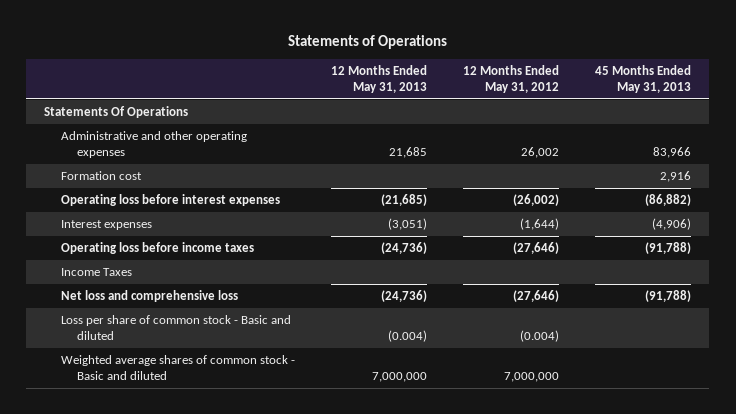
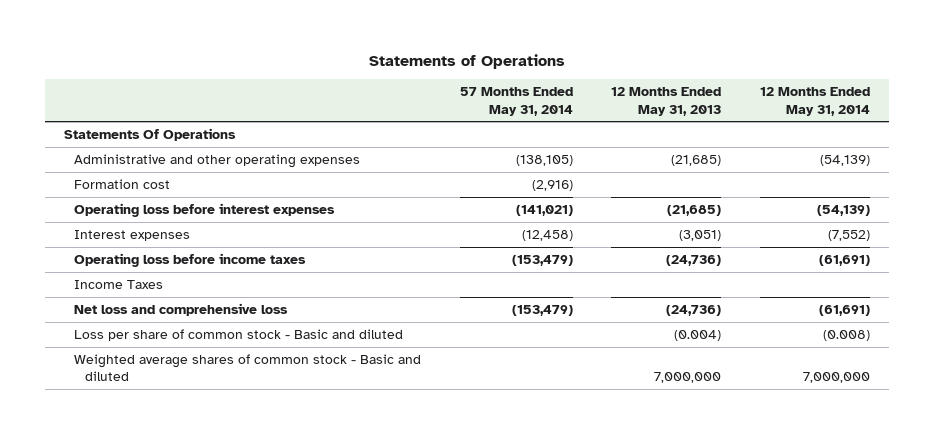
[463,65,560,93] 12 Months Ended May 31, 2012 -> none
[595,65,692,93] 45 Months Ended May 31, 2013 -> none
none -> [459,87,573,116] 57 Months Ended May 31, 2014
none -> [759,87,870,116] 12 Months Ended May 31, 2014
[388,146,427,158] 21,685 -> [671,154,722,166] (21,685)

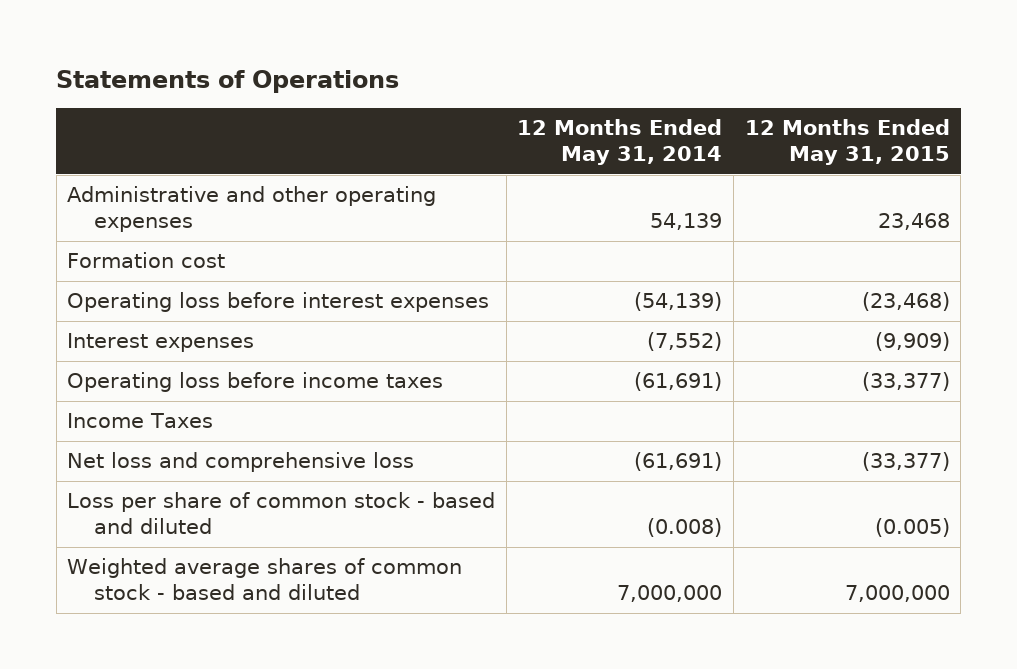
[459,87,573,116] 57 Months Ended May 31, 2014 -> none
[611,87,722,116] 12 Months Ended May 31, 2013 -> none
none -> [744,119,950,165] 12 Months Ended May 31, 2015
[64,127,237,141] Statements Of Operations -> none
[819,154,870,166] (54,139) -> [650,212,723,230] 54,139
[74,328,404,341] Loss per share of common stock - Basic and diluted -> [67,492,496,534] Loss per share of common stock - based and diluted
[74,353,422,382] Weighted average shares of common stock - Basic and diluted -> [67,558,463,600] Weighted average shares of common stock - based and diluted

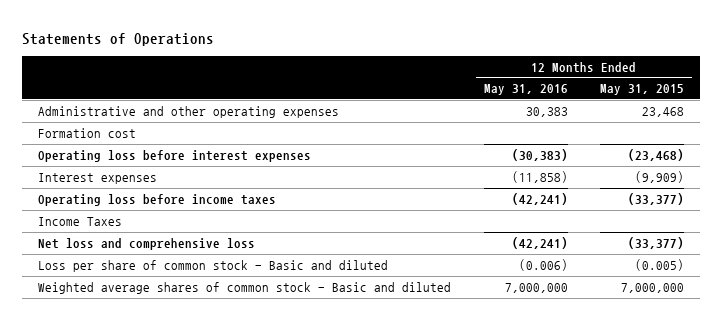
[517,119,723,165] 12 Months Ended May 31, 2014 -> none
none -> [483,84,568,96] May 31, 2016
[67,492,496,534] Loss per share of common stock - based and diluted -> [38,259,389,272] Loss per share of common stock - Basic and diluted
[67,558,463,600] Weighted average shares of common stock - based and diluted -> [38,281,452,294] Weighted average shares of common stock - Basic and diluted

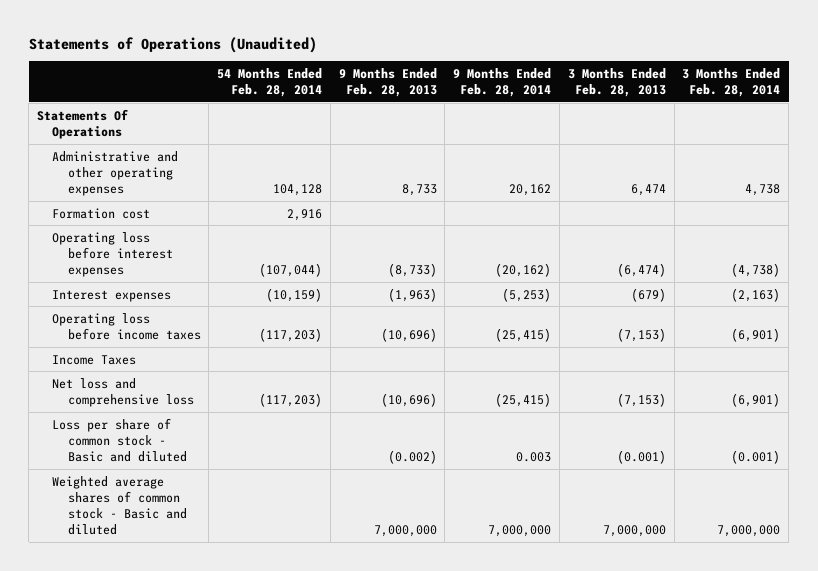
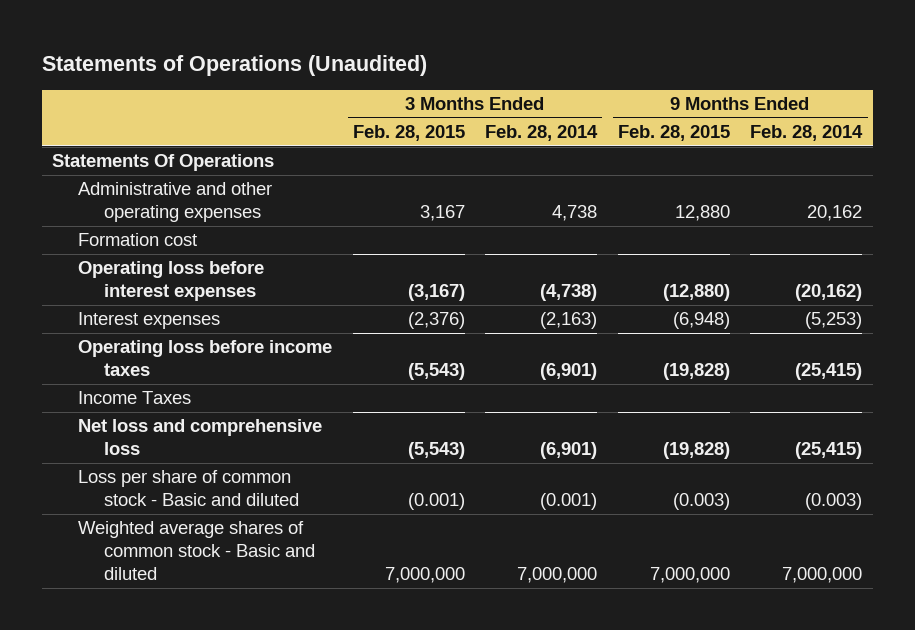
[217,67,323,98] 54 Months Ended Feb. 28, 2014 -> none
[338,67,437,98] 9 Months Ended Feb. 28, 2013 -> none
[567,67,666,98] 3 Months Ended Feb. 28, 2013 -> none
none -> [352,125,465,142] Feb. 28, 2015
none -> [617,125,730,142] Feb. 28, 2015
[516,452,552,463] 0.003 -> [805,493,863,511] (0.003)

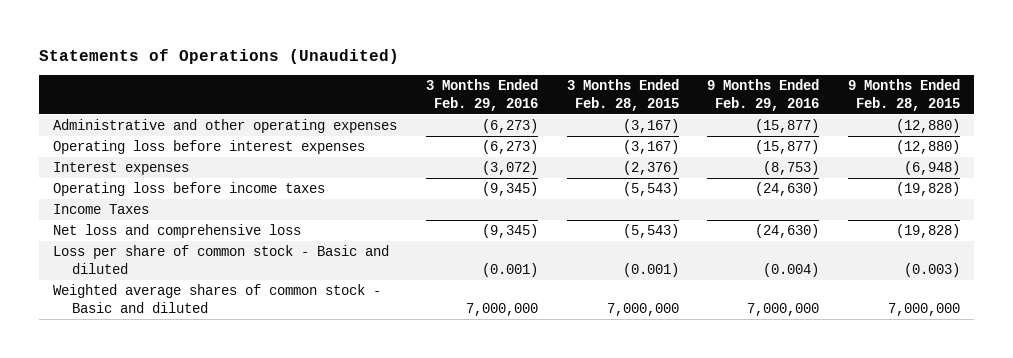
[485,125,599,142] Feb. 28, 2014 -> none
[750,125,864,142] Feb. 28, 2014 -> none
none -> [426,79,539,111] 3 Months Ended Feb. 29, 2016
none -> [707,79,820,111] 9 Months Ended Feb. 29, 2016
[52,154,275,172] Statements Of Operations -> none
[78,233,198,247] Formation cost -> none
[419,205,465,222] 3,167 -> [622,119,679,134] (3,167)
[674,205,730,222] 12,880 -> [895,119,960,134] (12,880)

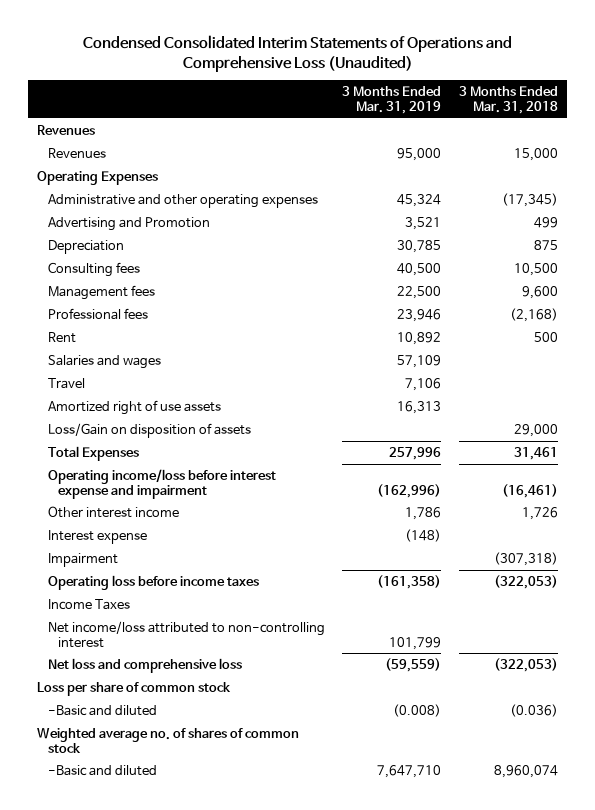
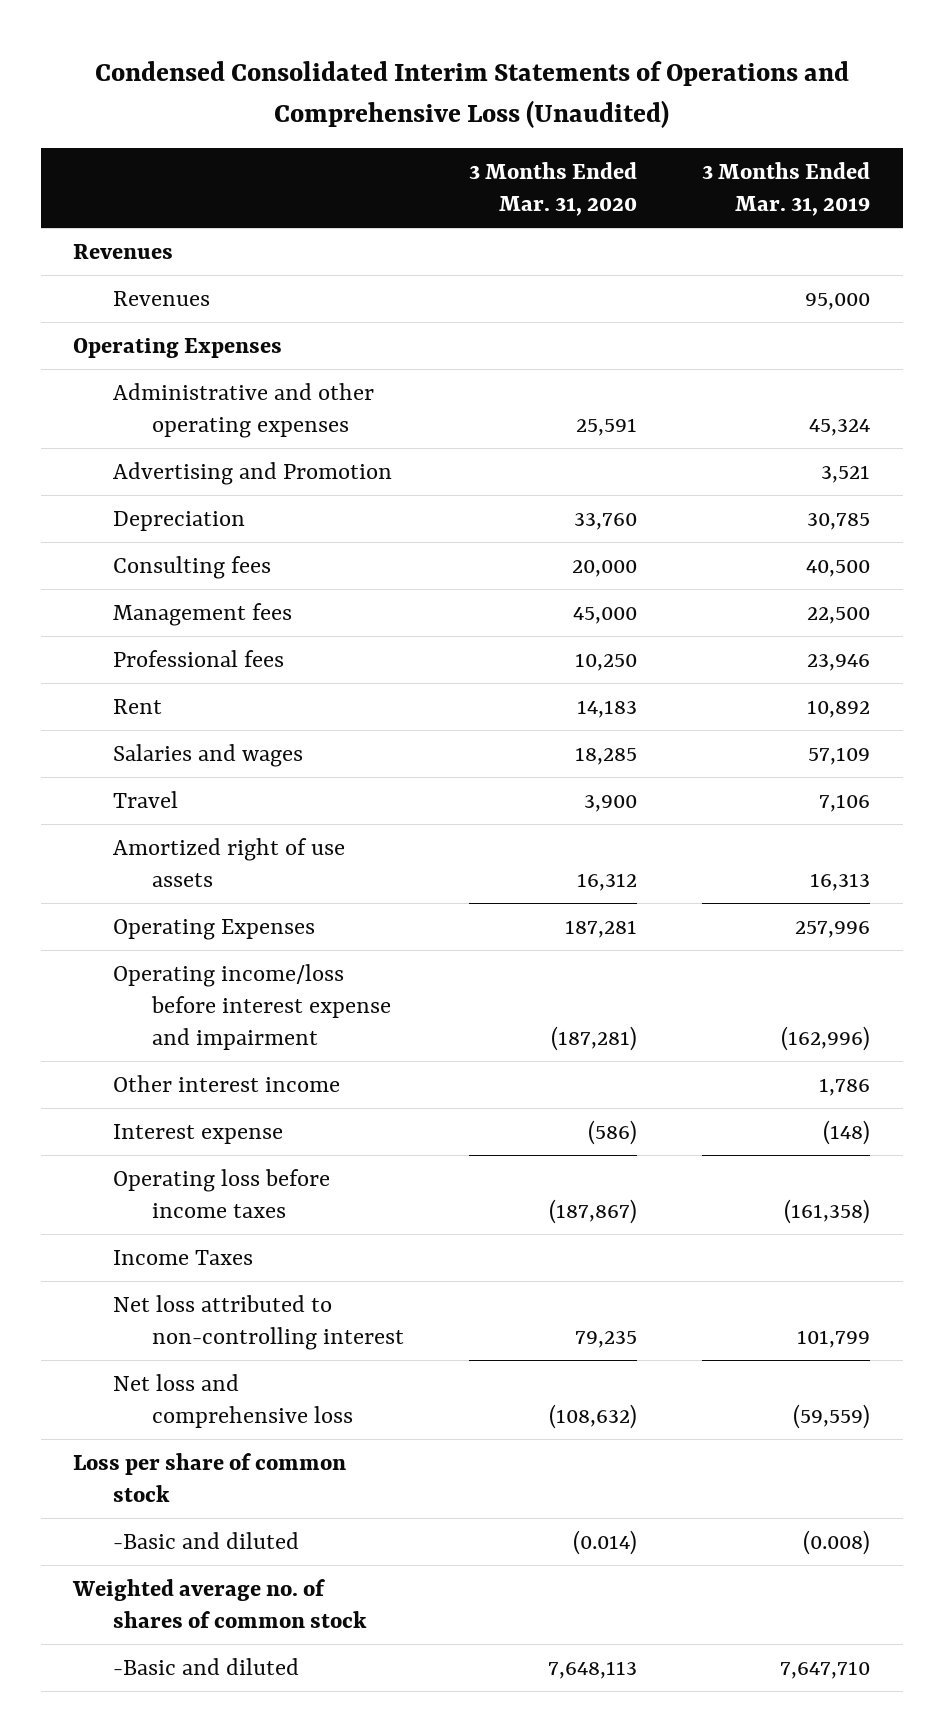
[459,86,559,115] 3 Months Ended Mar. 31, 2018 -> none
none -> [469,162,638,217] 3 Months Ended Mar. 31, 2020
[47,422,251,438] Loss/Gain on disposition of assets -> none
[47,445,139,461] Total Expenses -> [112,918,315,940] Operating Expenses
[47,552,118,567] Impairment -> none
[47,620,325,648] Net income/loss attributed to non-controlling interest -> [112,1294,405,1350] Net loss attributed to non-controlling interest

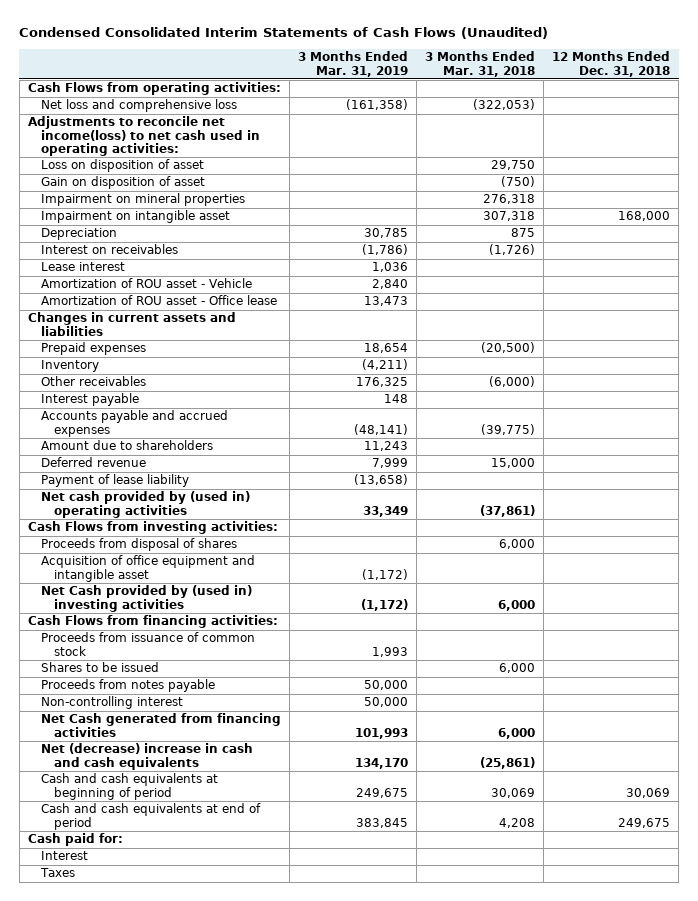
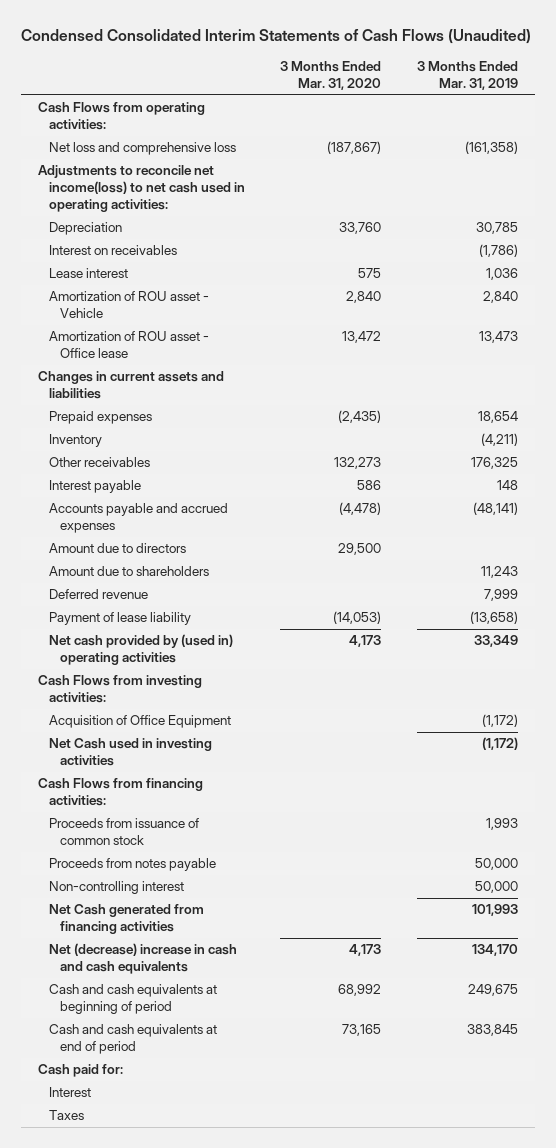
[425,51,536,77] 3 Months Ended Mar. 31, 2018 -> none
[552,51,671,77] 12 Months Ended Dec. 31, 2018 -> none
none -> [280,60,382,90] 3 Months Ended Mar. 31, 2020
[41,159,205,173] Loss on disposition of asset -> none
[41,176,206,190] Gain on disposition of asset -> none
[41,193,246,207] Impairment on mineral properties -> none
[41,210,231,224] Impairment on intangible asset -> none
none -> [49,543,187,554] Amount due to directors
[41,538,238,552] Proceeds from disposal of shares -> none
[41,555,256,582] Acquisition of office equipment and intangible asset -> [49,715,232,729] Acquisition of Office Equipment
[41,585,253,612] Net Cash provided by (used in) investing activities -> [49,738,213,767] Net Cash used in investing activities
[41,662,160,673] Shares to be issued -> none

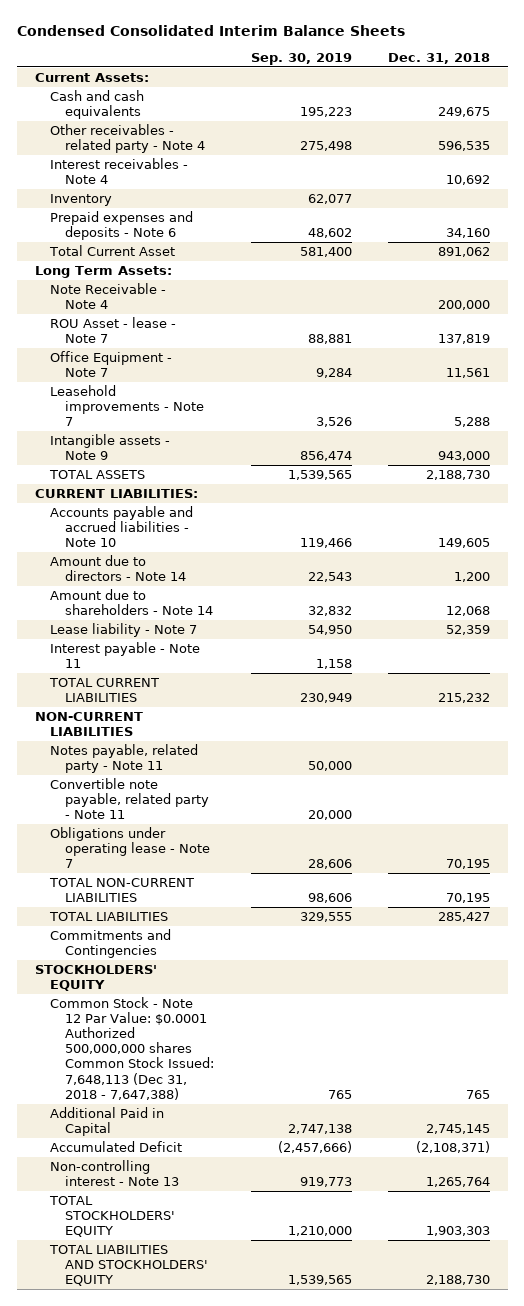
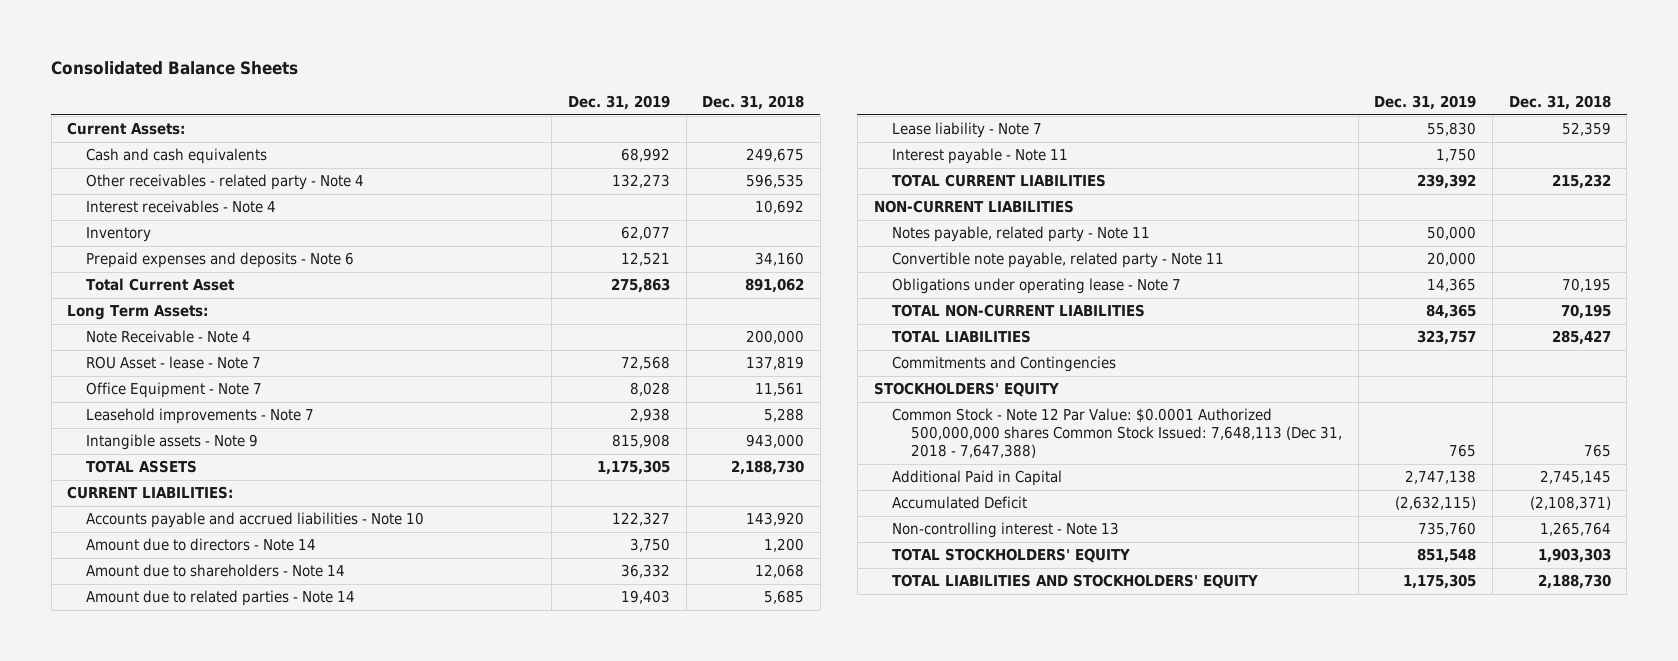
[16,24,405,36] Condensed Consolidated Interim Balance Sheets -> [51,61,299,76] Consolidated Balance Sheets
[250,52,352,65] Sep. 30, 2019 -> none
none -> [567,95,670,111] Dec. 31, 2019
[437,538,490,549] 149,605 -> [746,512,805,527] 143,920
none -> [85,590,355,607] Amount due to related parties - Note 14

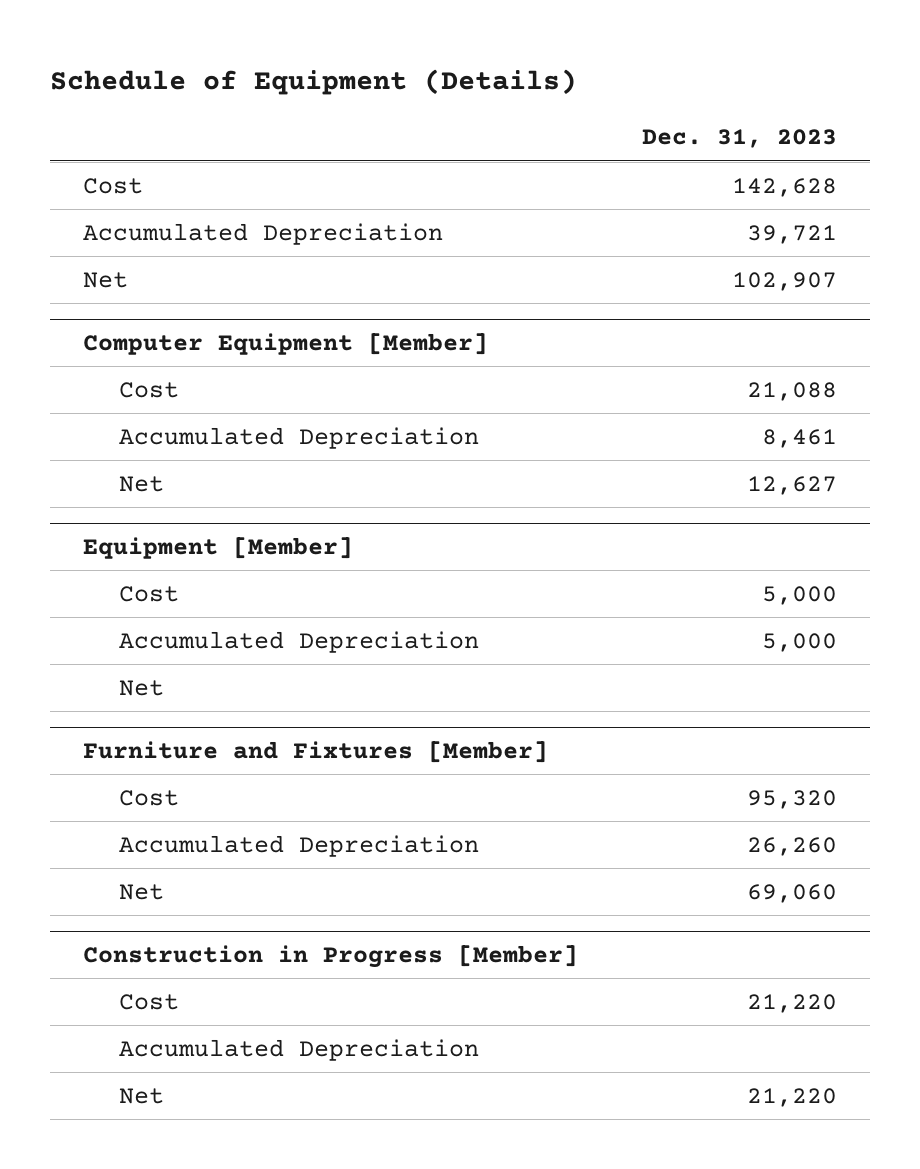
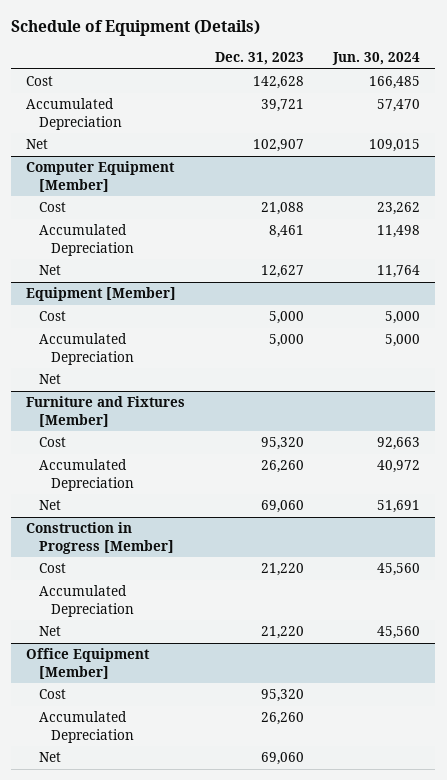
none -> [332,52,421,66] Jun. 30, 2024
none -> [26,648,151,679] Office Equipment [Member]
none -> [38,689,66,700] Cost
none -> [38,711,135,743] Accumulated Depreciation
none -> [38,752,61,763] Net

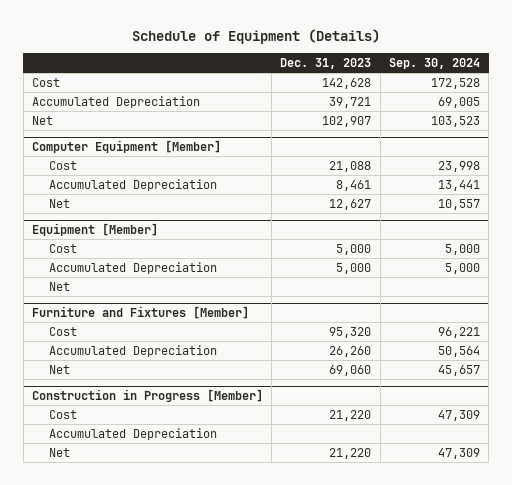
[332,52,421,66] Jun. 30, 2024 -> none
none -> [388,58,480,70] Sep. 30, 2024
[26,648,151,679] Office Equipment [Member] -> none
[38,689,66,700] Cost -> none
[38,711,135,743] Accumulated Depreciation -> none
[38,752,61,763] Net -> none

